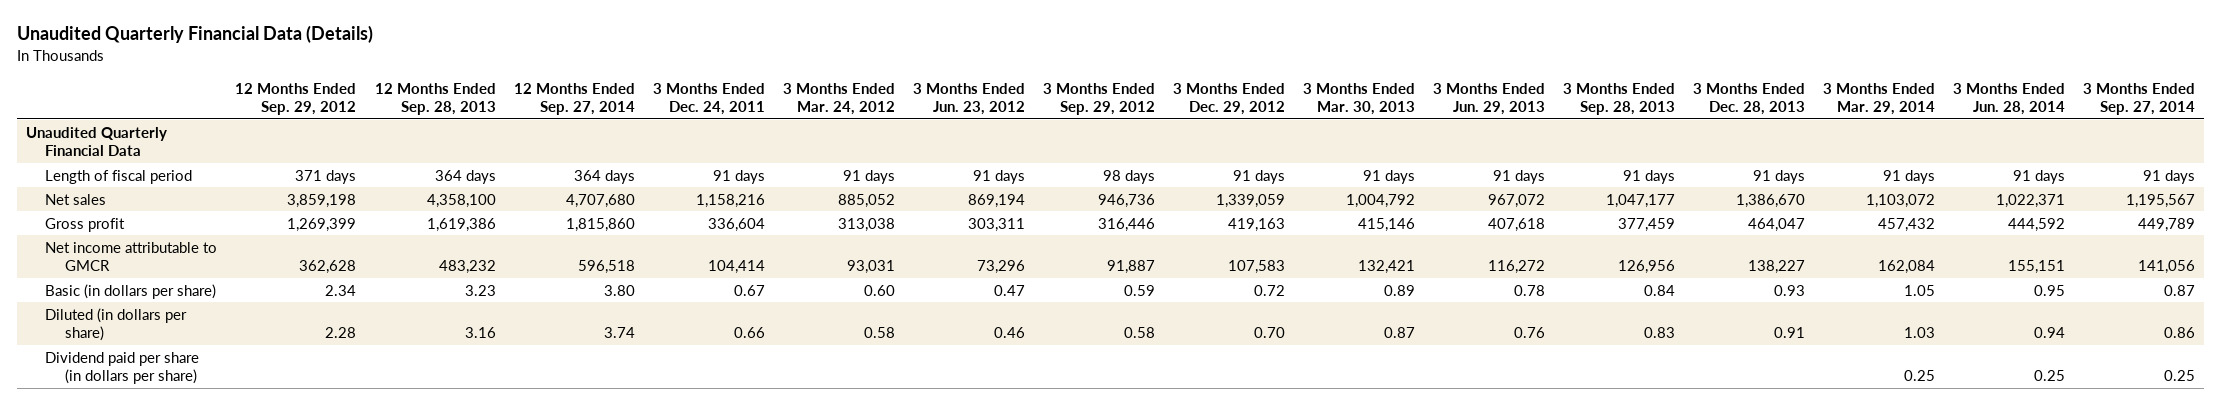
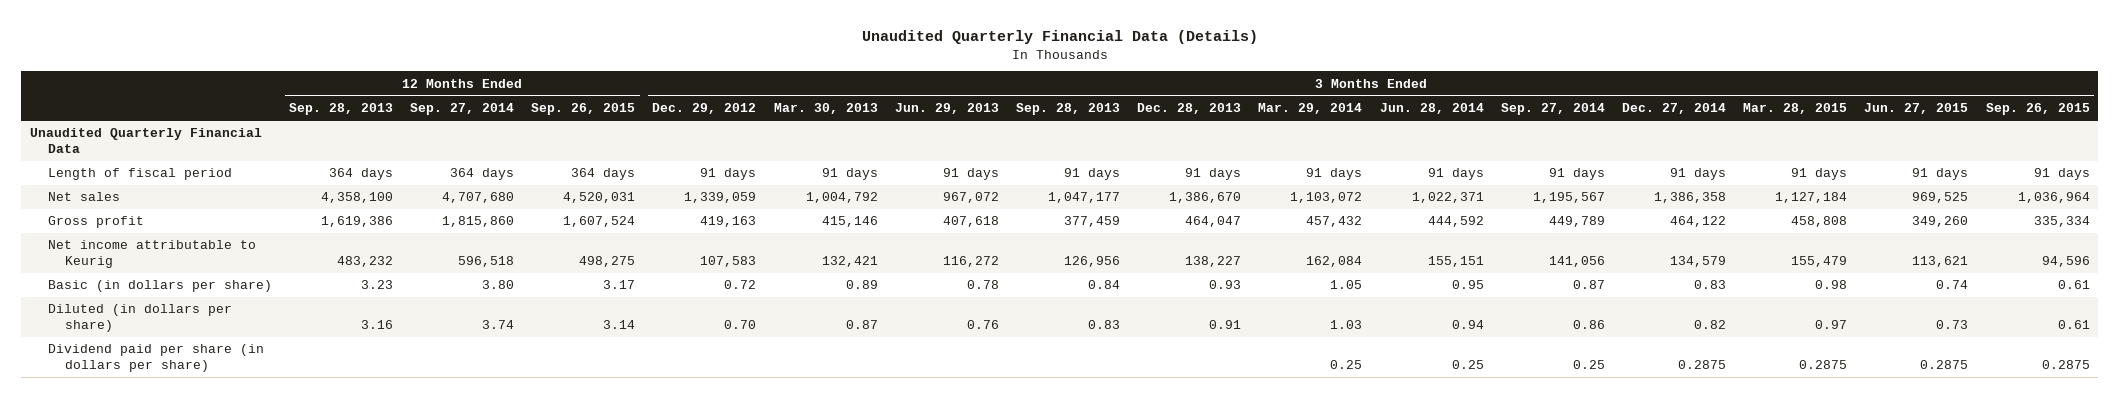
[235,82,357,116] 12 Months Ended Sep. 29, 2012 -> none
[652,82,765,116] 3 Months Ended Dec. 24, 2011 -> none
[782,82,895,116] 3 Months Ended Mar. 24, 2012 -> none
[912,82,1025,116] 3 Months Ended Jun. 23, 2012 -> none
[1042,82,1155,116] 3 Months Ended Sep. 29, 2012 -> none
none -> [531,103,636,116] Sep. 26, 2015
none -> [1622,103,1727,115] Dec. 27, 2014
none -> [1743,103,1848,115] Mar. 28, 2015
none -> [1864,103,1969,115] Jun. 27, 2015
none -> [1985,103,2090,116] Sep. 26, 2015
[45,241,218,272] Net income attributable to GMCR -> [47,240,256,268] Net income attributable to Keurig

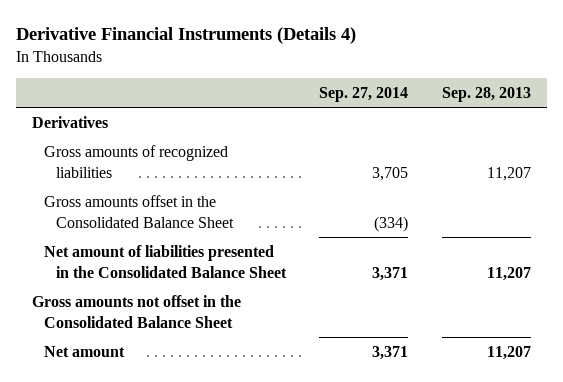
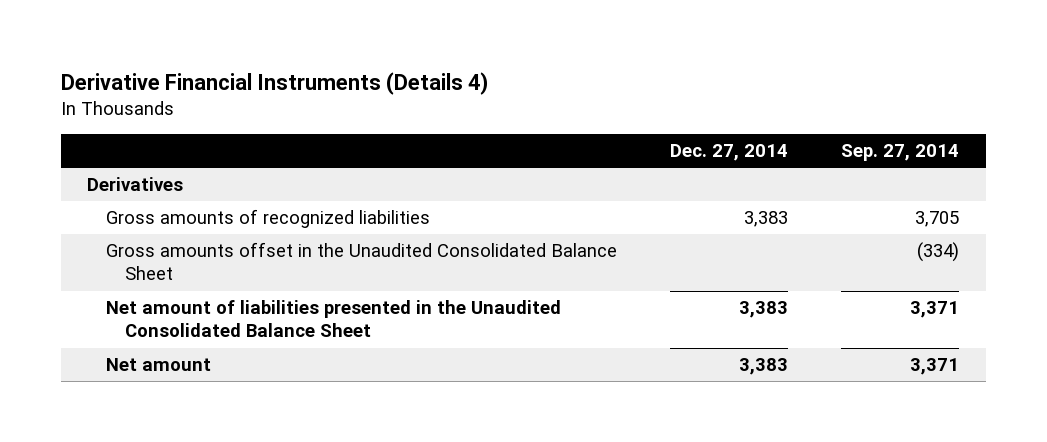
[441,86,531,102] Sep. 28, 2013 -> none
none -> [670,144,789,162] Dec. 27, 2014
[32,294,242,328] Gross amounts not offset in the Consolidated Balance Sheet -> none
[43,194,234,228] Gross amounts offset in the Consolidated Balance Sheet -> [106,242,618,281] Gross amounts offset in the Unaudited Consolidated Balance Sheet
[43,244,287,278] Net amount of liabilities presented in the Consolidated Balance Sheet -> [106,300,562,338] Net amount of liabilities presented in the Unaudited Consolidated Balance Sheet

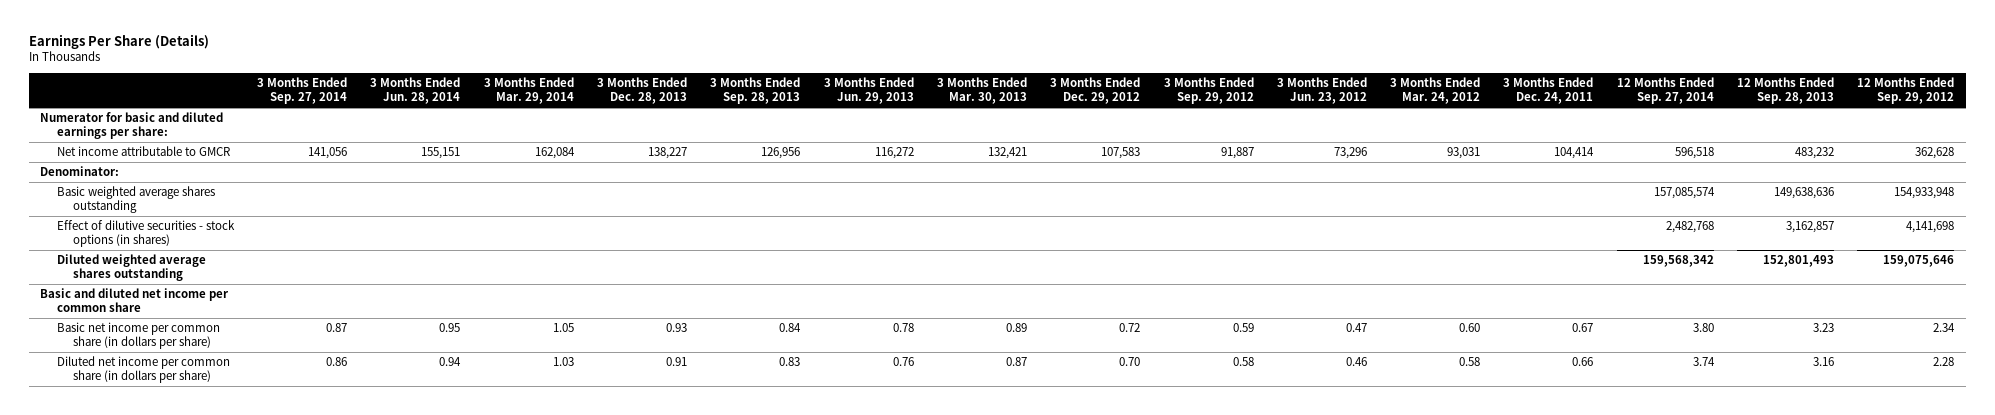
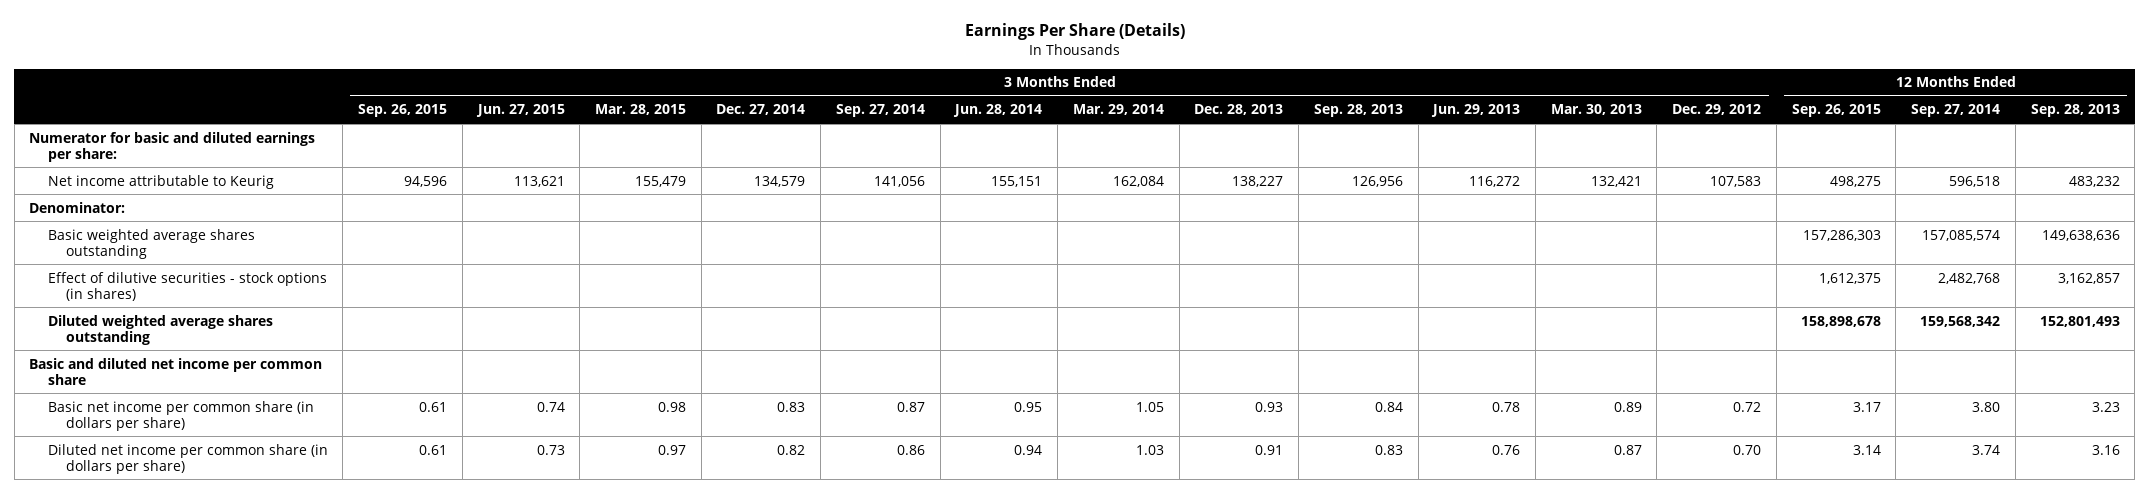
[1163,77,1254,105] 3 Months Ended Sep. 29, 2012 -> none
[1276,77,1367,105] 3 Months Ended Jun. 23, 2012 -> none
[1390,77,1481,105] 3 Months Ended Mar. 24, 2012 -> none
[1503,77,1594,105] 3 Months Ended Dec. 24, 2011 -> none
[1857,77,1955,105] 12 Months Ended Sep. 29, 2012 -> none
none -> [358,104,448,118] Sep. 26, 2015
none -> [475,104,565,118] Jun. 27, 2015
none -> [595,104,687,116] Mar. 28, 2015
none -> [716,104,806,116] Dec. 27, 2014
none -> [1791,104,1881,118] Sep. 26, 2015
[56,146,230,157] Net income attributable to GMCR -> [47,174,274,189] Net income attributable to Keurig

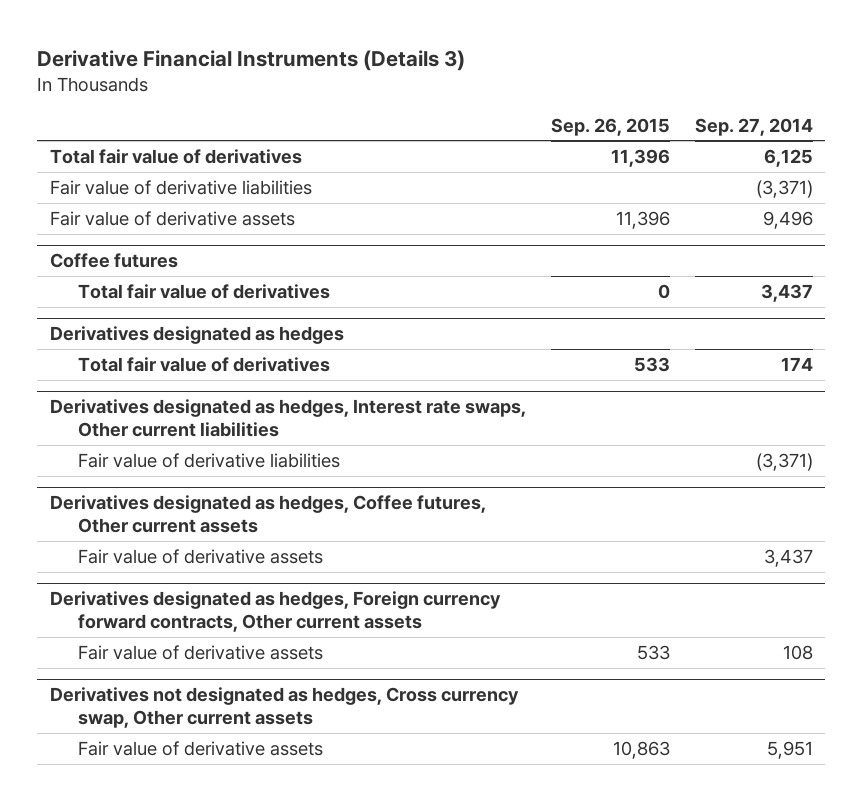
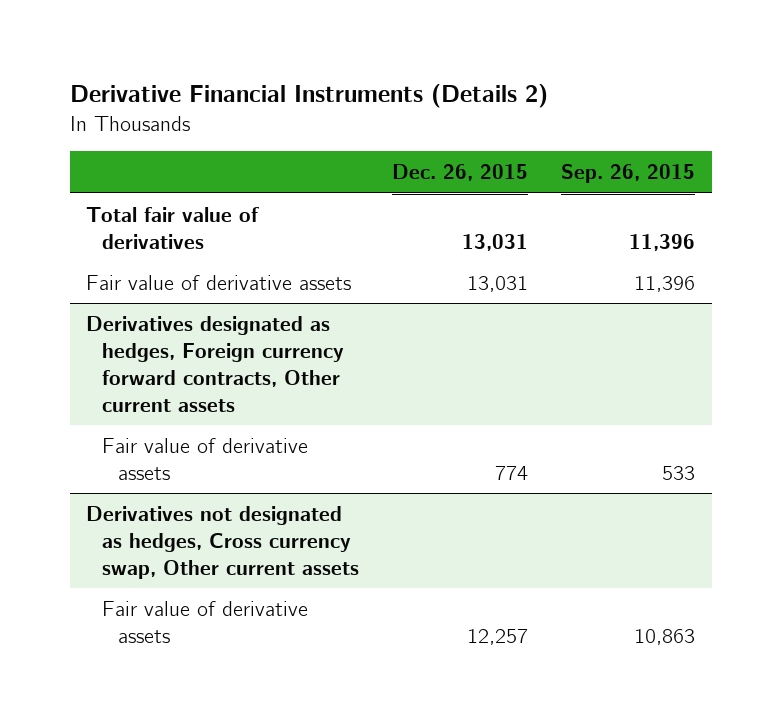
[37,50,466,72] Derivative Financial Instruments (Details 3) -> [69,84,548,109] Derivative Financial Instruments (Details 2)
[694,117,813,136] Sep. 27, 2014 -> none
none -> [392,164,529,182] Dec. 26, 2015
[49,180,312,196] Fair value of derivative liabilities -> none
[49,253,178,269] Coffee futures -> none
[77,284,330,300] Total fair value of derivatives -> none
[49,326,344,345] Derivatives designated as hedges -> none
[77,357,330,373] Total fair value of derivatives -> none
[49,399,526,438] Derivatives designated as hedges, Interest rate swaps, Other current liabilities -> none
[77,453,340,469] Fair value of derivative liabilities -> none
[49,495,486,534] Derivatives designated as hedges, Coffee futures, Other current assets -> none
[77,549,323,565] Fair value of derivative assets -> none

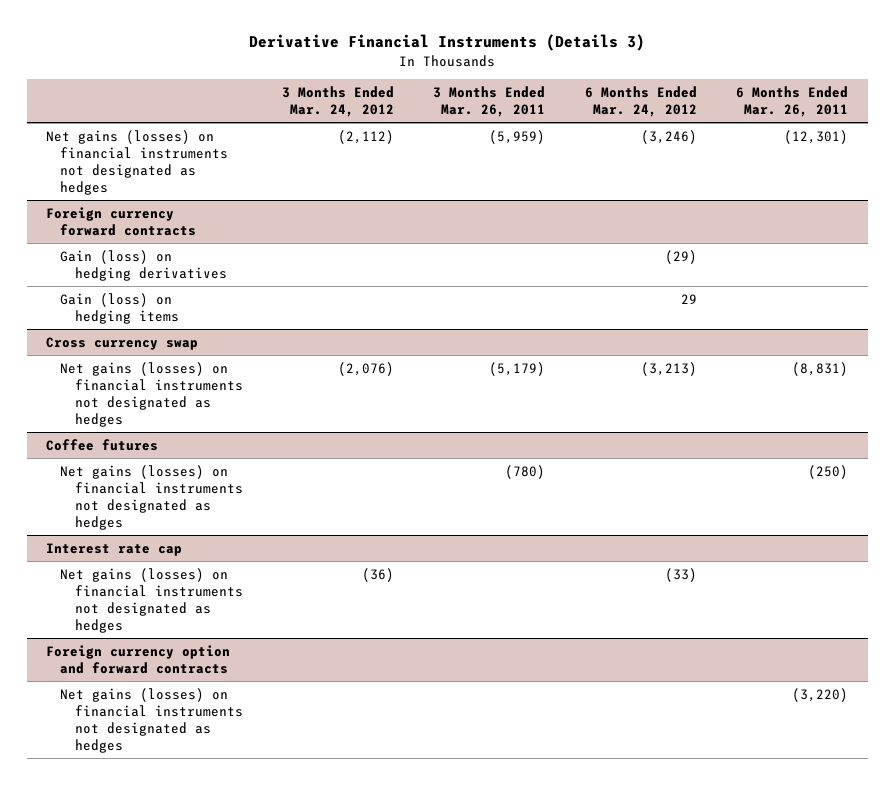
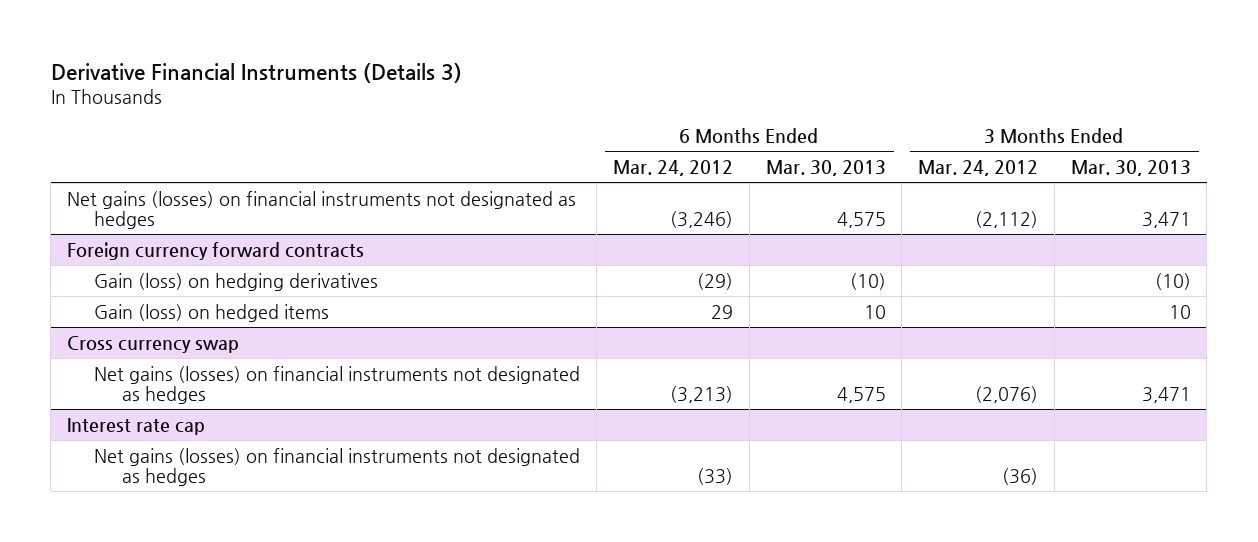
[433,85,546,117] 3 Months Ended Mar. 26, 2011 -> none
[736,85,849,117] 6 Months Ended Mar. 26, 2011 -> none
none -> [765,160,886,177] Mar. 30, 2013
none -> [1070,160,1191,177] Mar. 30, 2013
[60,292,179,324] Gain (loss) on hedging items -> [94,303,330,322] Gain (loss) on hedged items
[46,438,159,451] Coffee futures -> none
[60,464,243,530] Net gains (losses) on financial instruments not designated as hedges -> none
[46,644,231,674] Foreign currency option and forward contracts -> none
[60,687,243,753] Net gains (losses) on financial instruments not designated as hedges -> none

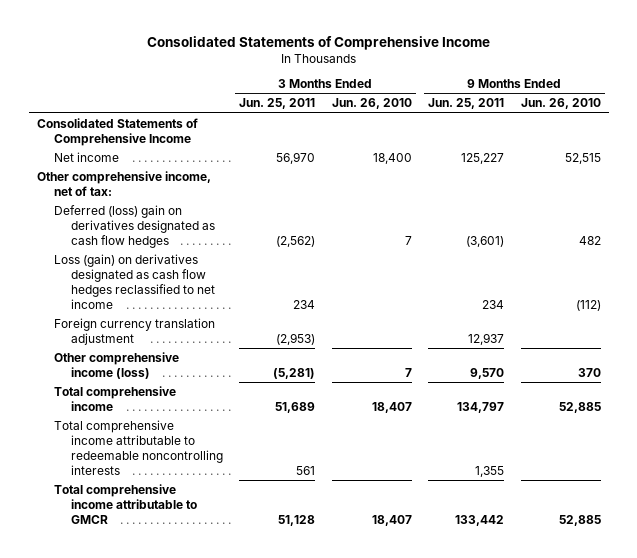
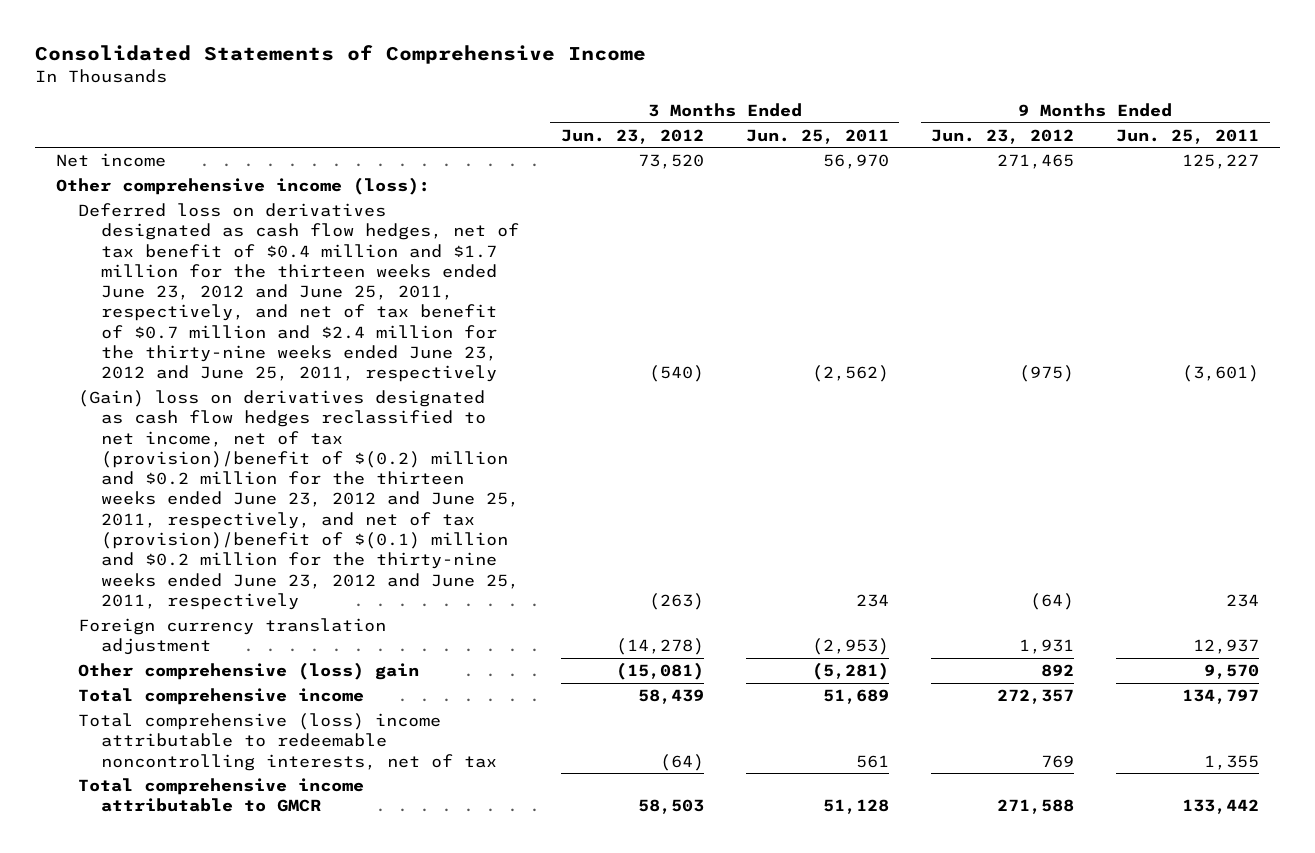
[331,98,412,110] Jun. 26, 2010 -> none
[520,98,601,110] Jun. 26, 2010 -> none
none -> [560,128,704,144] Jun. 23, 2012
none -> [931,128,1075,144] Jun. 23, 2012
[36,117,198,146] Consolidated Statements of Comprehensive Income -> none
[36,170,211,196] Other comprehensive income, net of tax: -> none
none -> [55,176,430,195] Other comprehensive income (loss):
[53,204,215,248] Deferred (loss) gain on derivatives designated as cash flow hedges -> [78,202,519,383] Deferred loss on derivatives designated as cash flow hedges, net of tax benefit of $0.4 million and $1.7 million for the thirteen weeks ended June 23, 2012 and June 25, 2011, respectively, and net of tax benefit of $0.7 million and $2.4 million for the thirty-nine weeks ended June 23, 2012 and June 25, 2011, respectively
[53,253,215,309] Loss (gain) on derivatives designated as cash flow hedges reclassified to net income -> [78,389,519,611] (Gain) loss on derivatives designated as cash flow hedges reclassified to net income, net of tax (provision)/benefit of $(0.2) million and $0.2 million for the thirteen weeks ended June 23, 2012 and June 25, 2011, respectively, and net of tax (provision)/benefit of $(0.1) million and $0.2 million for the thirty-nine weeks ended June 23, 2012 and June 25, 2011, respectively
[53,351,179,379] Other comprehensive income (loss) -> [78,661,420,680] Other comprehensive (loss) gain
[53,419,223,475] Total comprehensive income attributable to redeemable noncontrolling interests -> [78,712,497,771] Total comprehensive (loss) income attributable to redeemable noncontrolling interests, net of tax

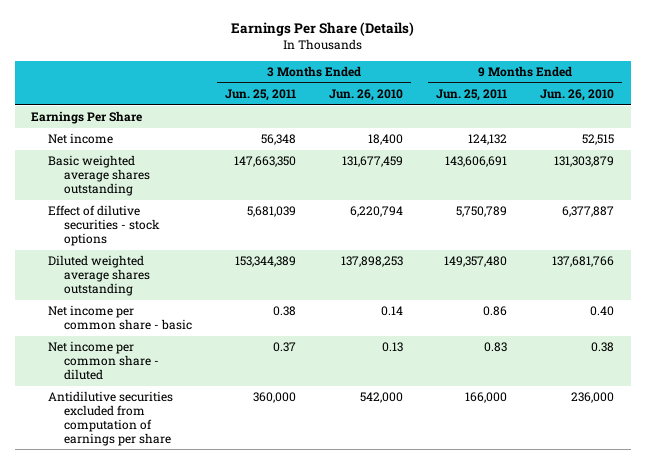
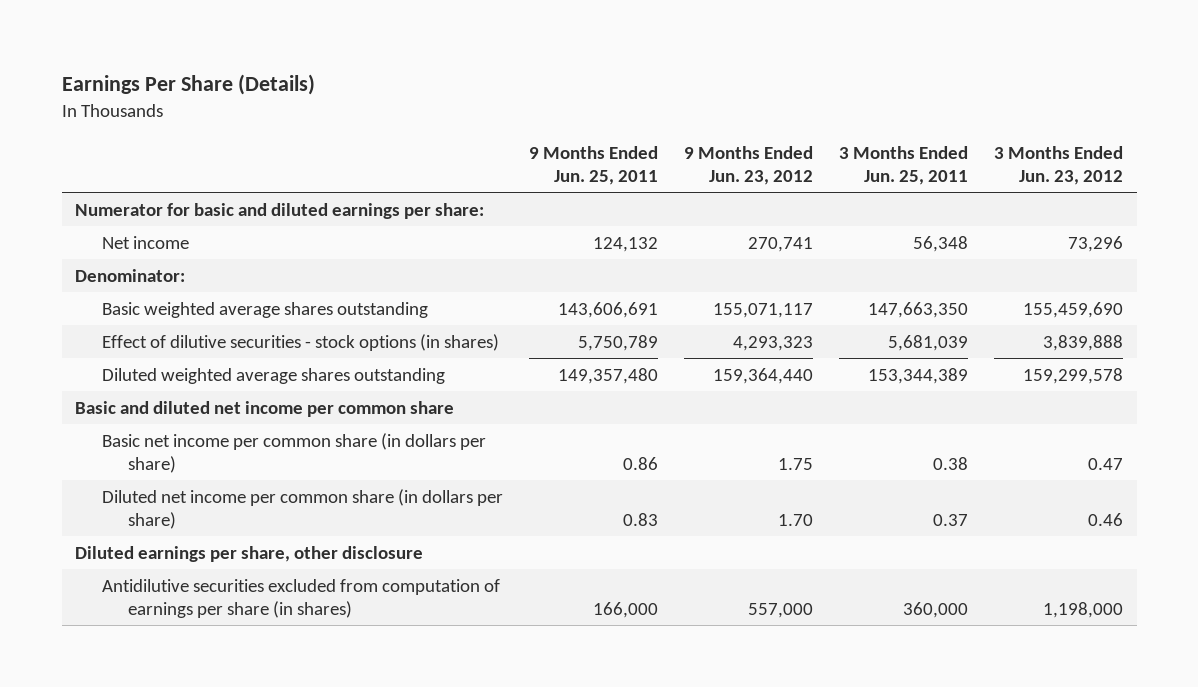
[329,88,404,101] Jun. 26, 2010 -> none
[540,88,615,101] Jun. 26, 2010 -> none
none -> [683,146,813,186] 9 Months Ended Jun. 23, 2012
none -> [994,146,1124,186] 3 Months Ended Jun. 23, 2012
[31,111,143,125] Earnings Per Share -> none
none -> [74,202,484,219] Numerator for basic and diluted earnings per share:
none -> [74,268,185,282] Denominator:
[47,205,161,246] Effect of dilutive securities - stock options -> [101,333,499,351] Effect of dilutive securities - stock options (in shares)
none -> [74,400,454,417] Basic and diluted net income per common share
[47,305,193,331] Net income per common share - basic -> [101,432,486,473] Basic net income per common share (in dollars per share)
[47,341,160,380] Net income per common share - diluted -> [101,488,503,529] Diluted net income per common share (in dollars per share)
none -> [74,545,423,562] Diluted earnings per share, other disclosure
[47,391,173,446] Antidilutive securities excluded from computation of earnings per share -> [101,578,500,618] Antidilutive securities excluded from computation of earnings per share (in shares)

